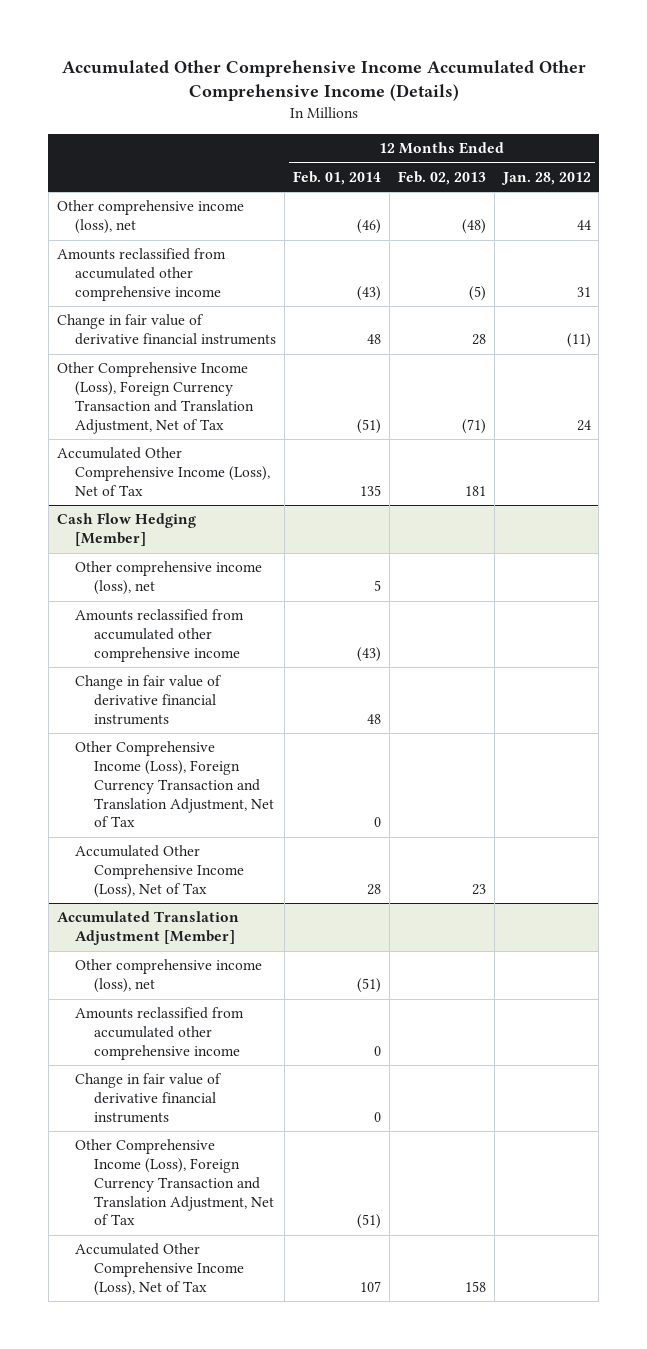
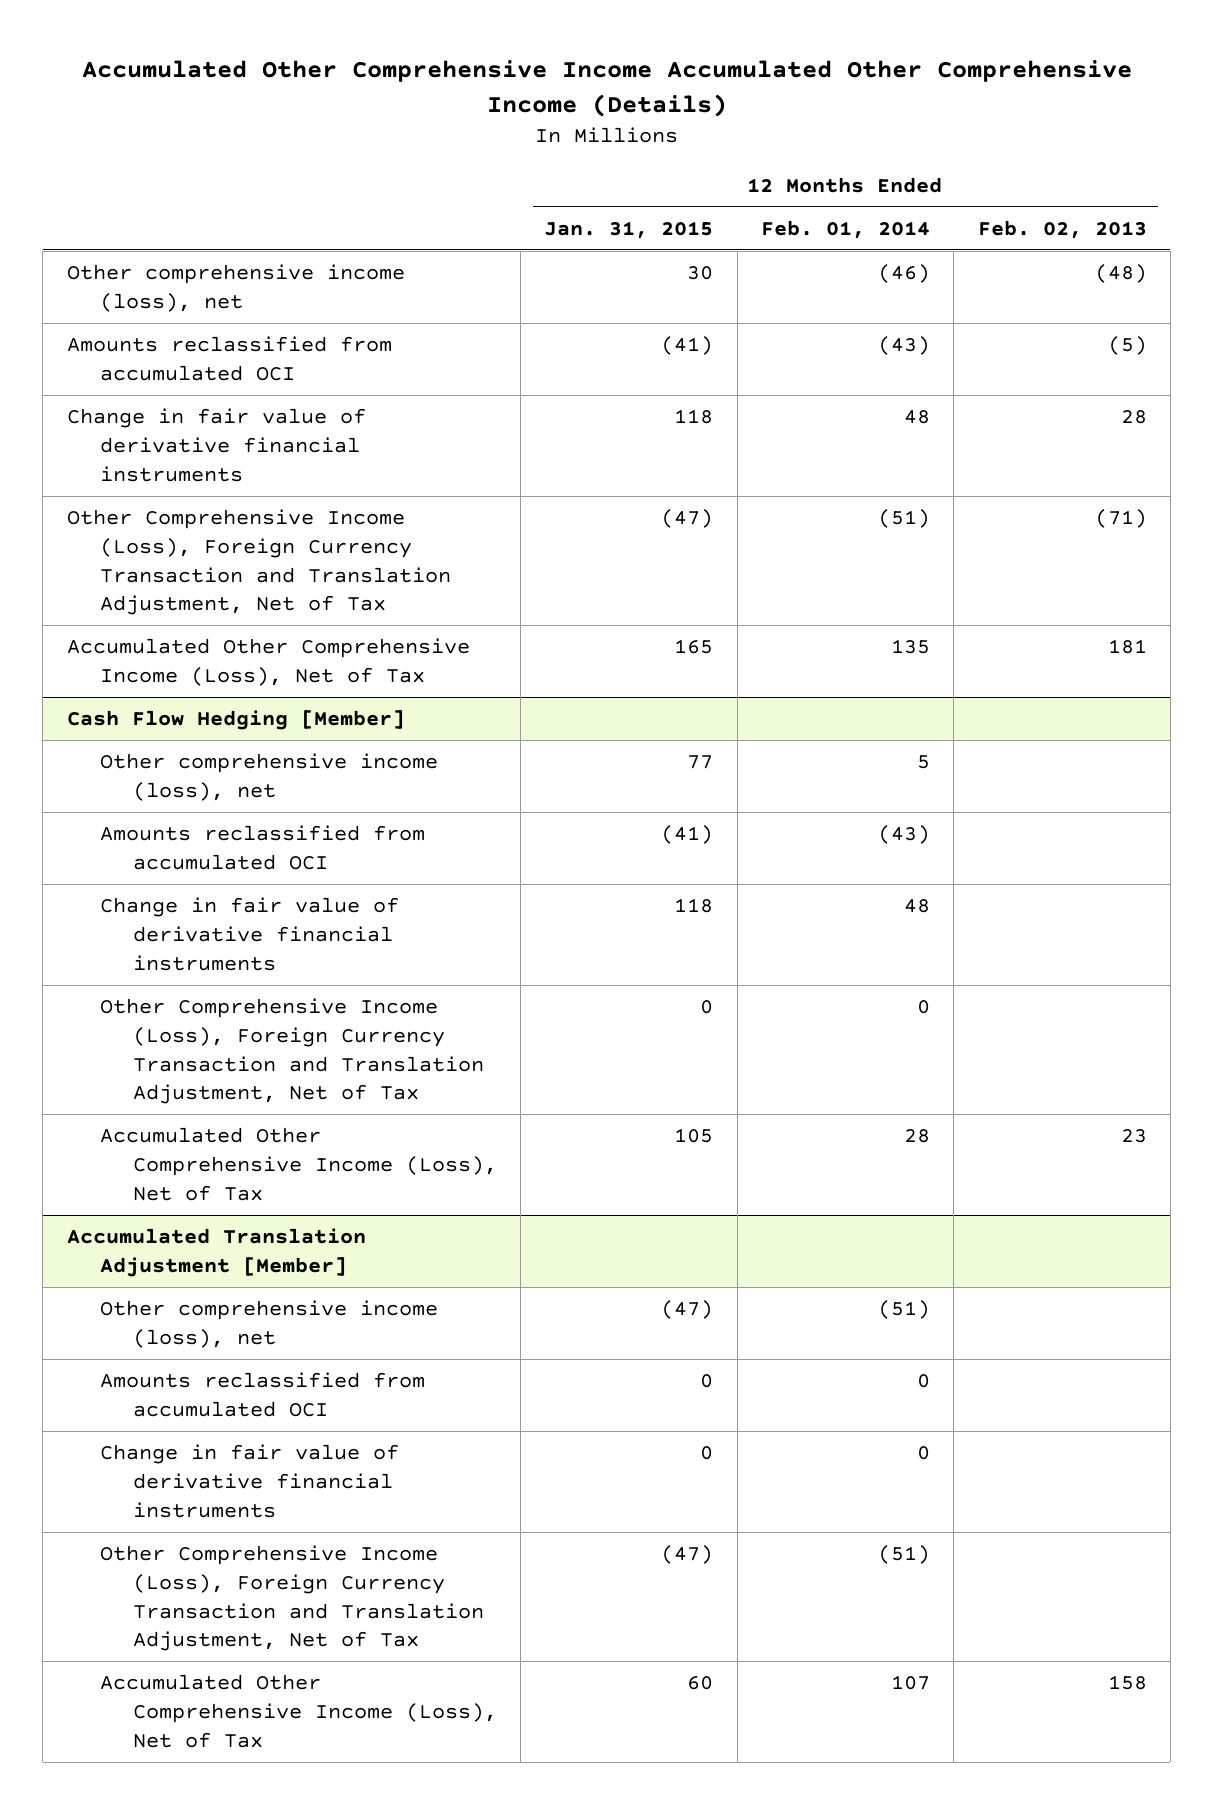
[500,172,591,186] Jan. 28, 2012 -> none
none -> [544,220,714,239] Jan. 31, 2015
[56,248,226,301] Amounts reclassified from accumulated other comprehensive income -> [66,336,392,381] Amounts reclassified from accumulated OCI
[75,609,245,662] Amounts reclassified from accumulated other comprehensive income -> [99,825,425,870] Amounts reclassified from accumulated OCI
[75,1007,245,1060] Amounts reclassified from accumulated other comprehensive income -> [99,1372,425,1417] Amounts reclassified from accumulated OCI

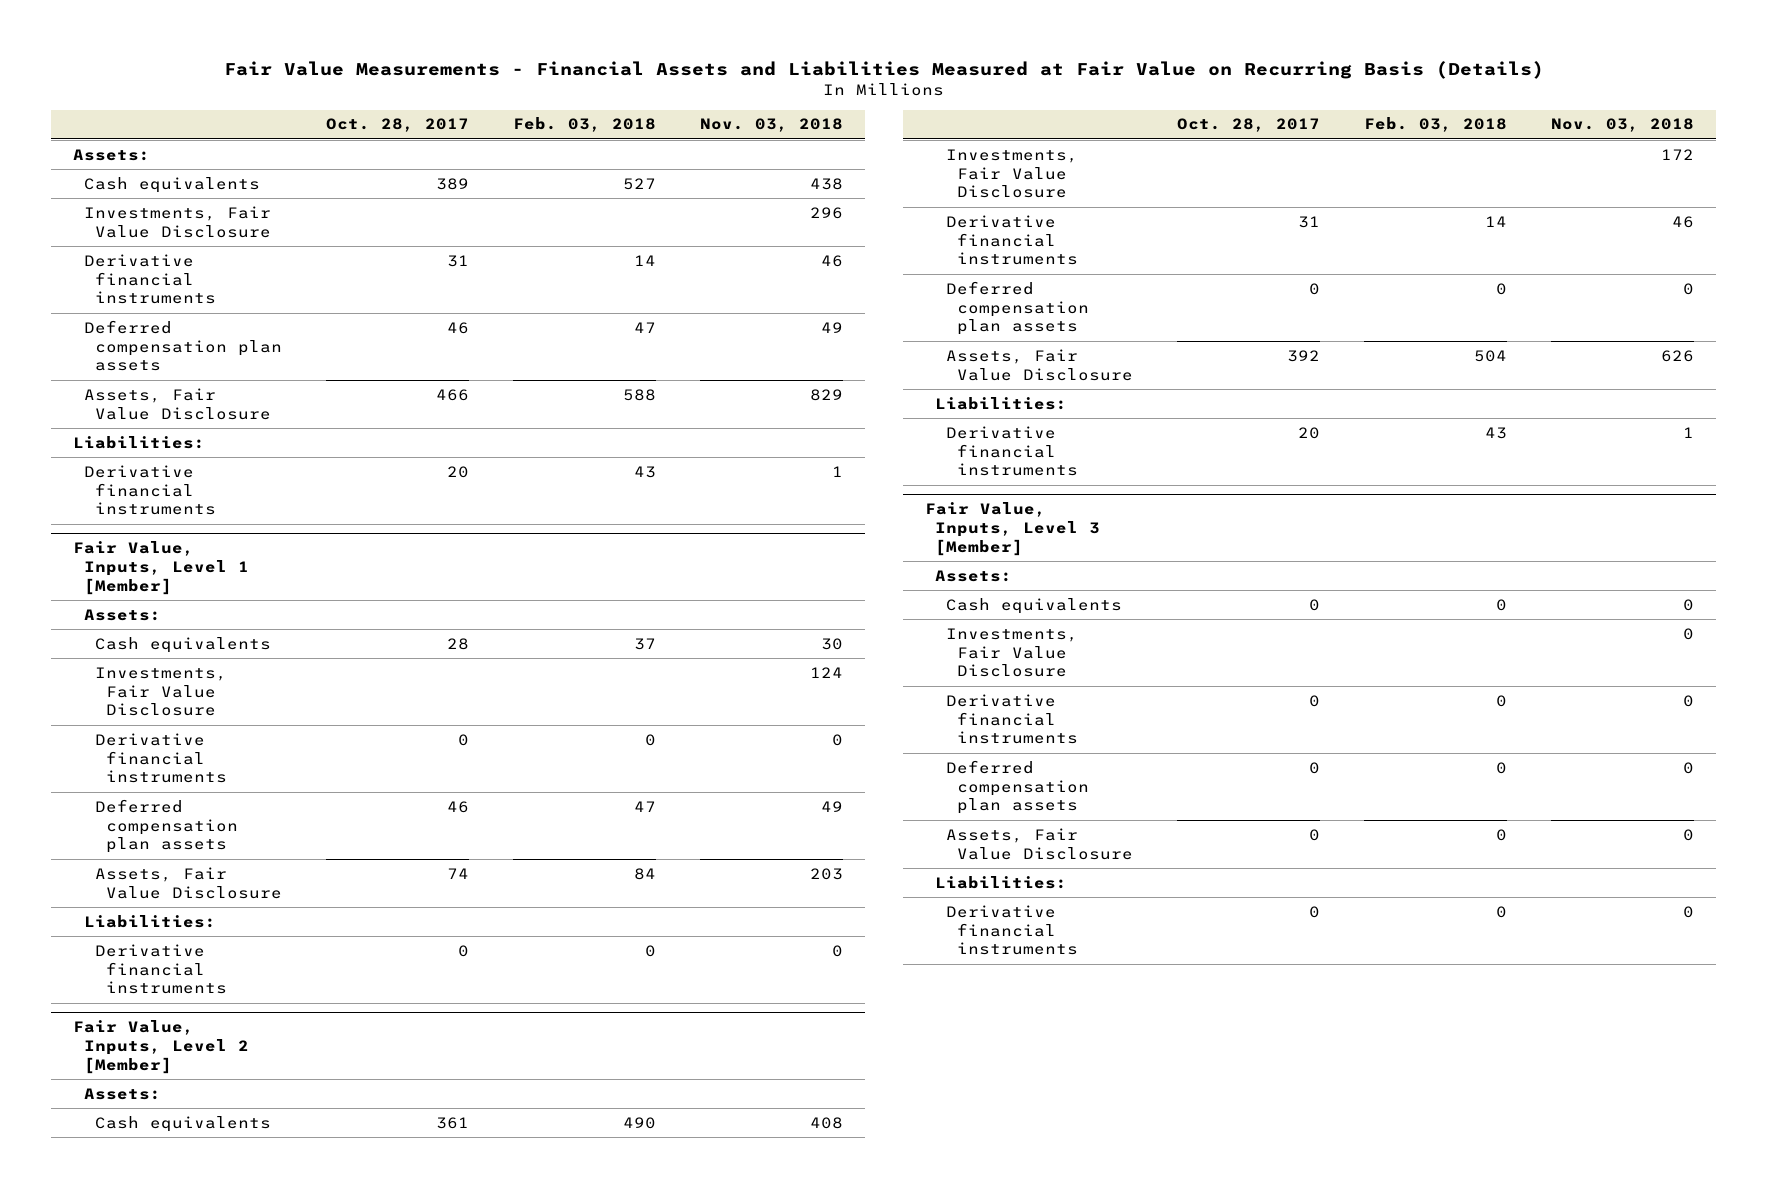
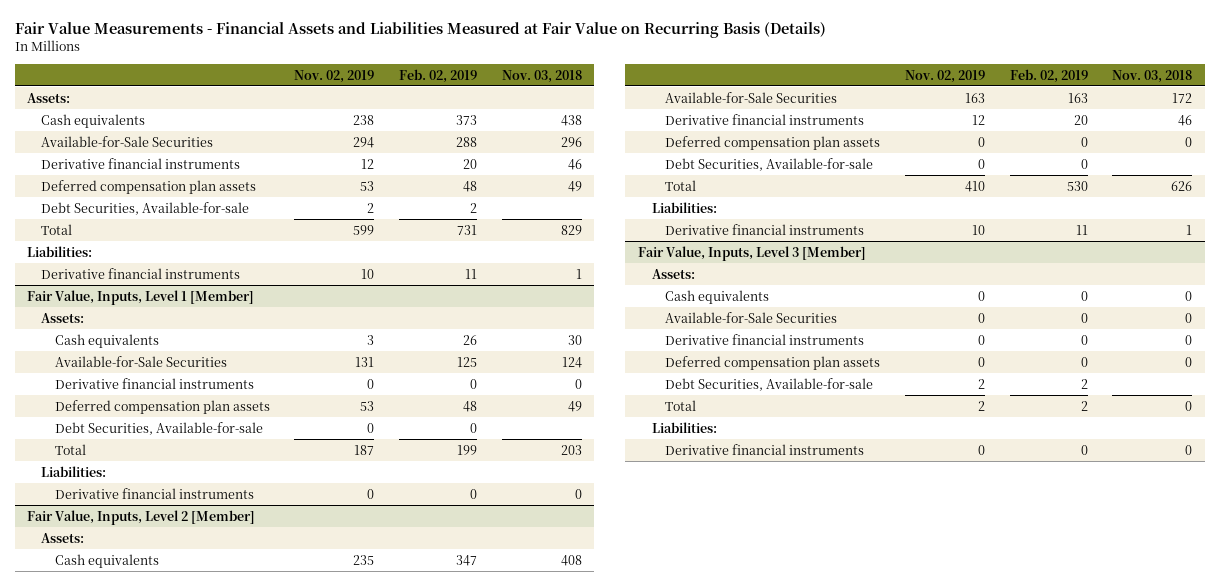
[326,118,470,133] Oct. 28, 2017 -> none
[513,117,657,133] Feb. 03, 2018 -> none
none -> [294,69,375,83] Nov. 02, 2019
none -> [399,68,478,83] Feb. 02, 2019
[84,205,272,238] Investments, Fair Value Disclosure -> [41,135,214,147] Available-for-Sale Securities
none -> [41,201,250,215] Debt Securities, Available-for-sale
[84,387,272,420] Assets, Fair Value Disclosure -> [41,223,73,235] Total
[95,666,228,717] Investments, Fair Value Disclosure -> [54,355,227,367] Available-for-Sale Securities
none -> [54,421,263,435] Debt Securities, Available-for-sale
[95,866,282,899] Assets, Fair Value Disclosure -> [54,443,86,455] Total
[946,148,1079,199] Investments, Fair Value Disclosure -> [665,91,838,103] Available-for-Sale Securities
none -> [665,157,874,171] Debt Securities, Available-for-sale
[946,348,1134,381] Assets, Fair Value Disclosure -> [665,179,697,191] Total
[946,627,1079,678] Investments, Fair Value Disclosure -> none
none -> [665,311,838,323] Available-for-Sale Securities
none -> [665,377,874,391] Debt Securities, Available-for-sale
[946,827,1134,860] Assets, Fair Value Disclosure -> [665,399,697,411] Total

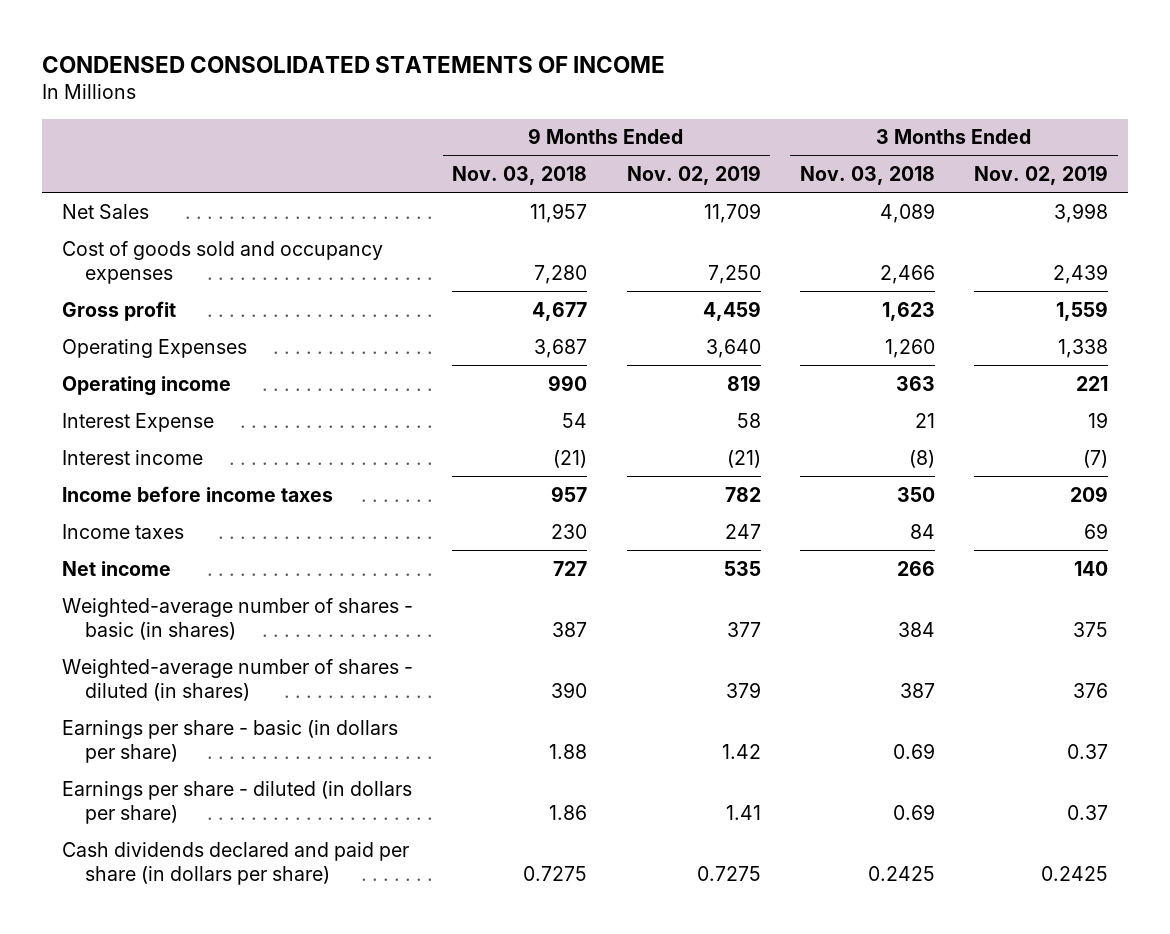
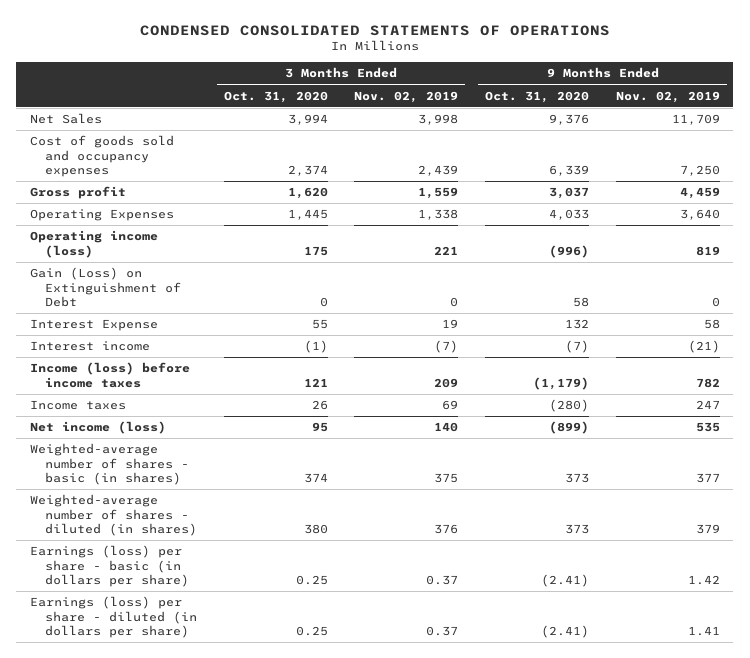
[42,55,666,73] CONDENSED CONSOLIDATED STATEMENTS OF INCOME -> [139,24,610,36] CONDENSED CONSOLIDATED STATEMENTS OF OPERATIONS
[452,166,588,186] Nov. 03, 2018 -> none
[799,166,935,186] Nov. 03, 2018 -> none
none -> [223,90,328,103] Oct. 31, 2020
none -> [485,90,590,103] Oct. 31, 2020
[62,375,232,396] Operating income -> [29,230,158,258] Operating income (loss)
none -> [29,267,181,308] Gain (Loss) on Extinguishment of Debt
[62,485,334,502] Income before income taxes -> [29,362,190,388] Income (loss) before income taxes
[62,560,172,576] Net income -> [29,421,166,435] Net income (loss)
[62,841,410,885] Cash dividends declared and paid per share (in dollars per share) -> none
[62,719,399,763] Earnings per share - basic (in dollars per share) -> [29,545,189,588] Earnings (loss) per share - basic (in dollars per share)
[62,780,413,824] Earnings per share - diluted (in dollars per share) -> [29,596,197,639] Earnings (loss) per share - diluted (in dollars per share)

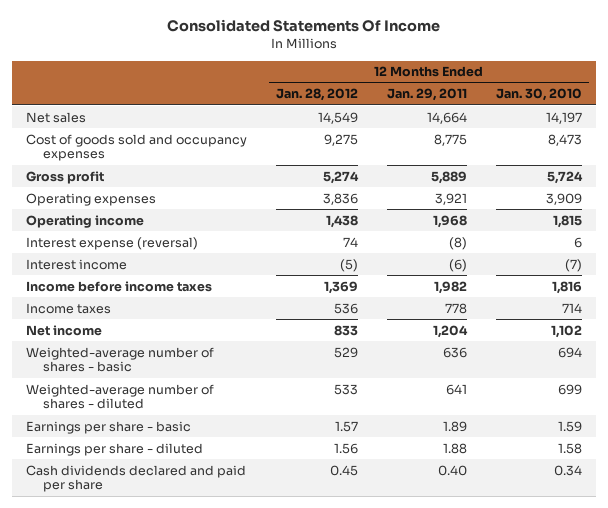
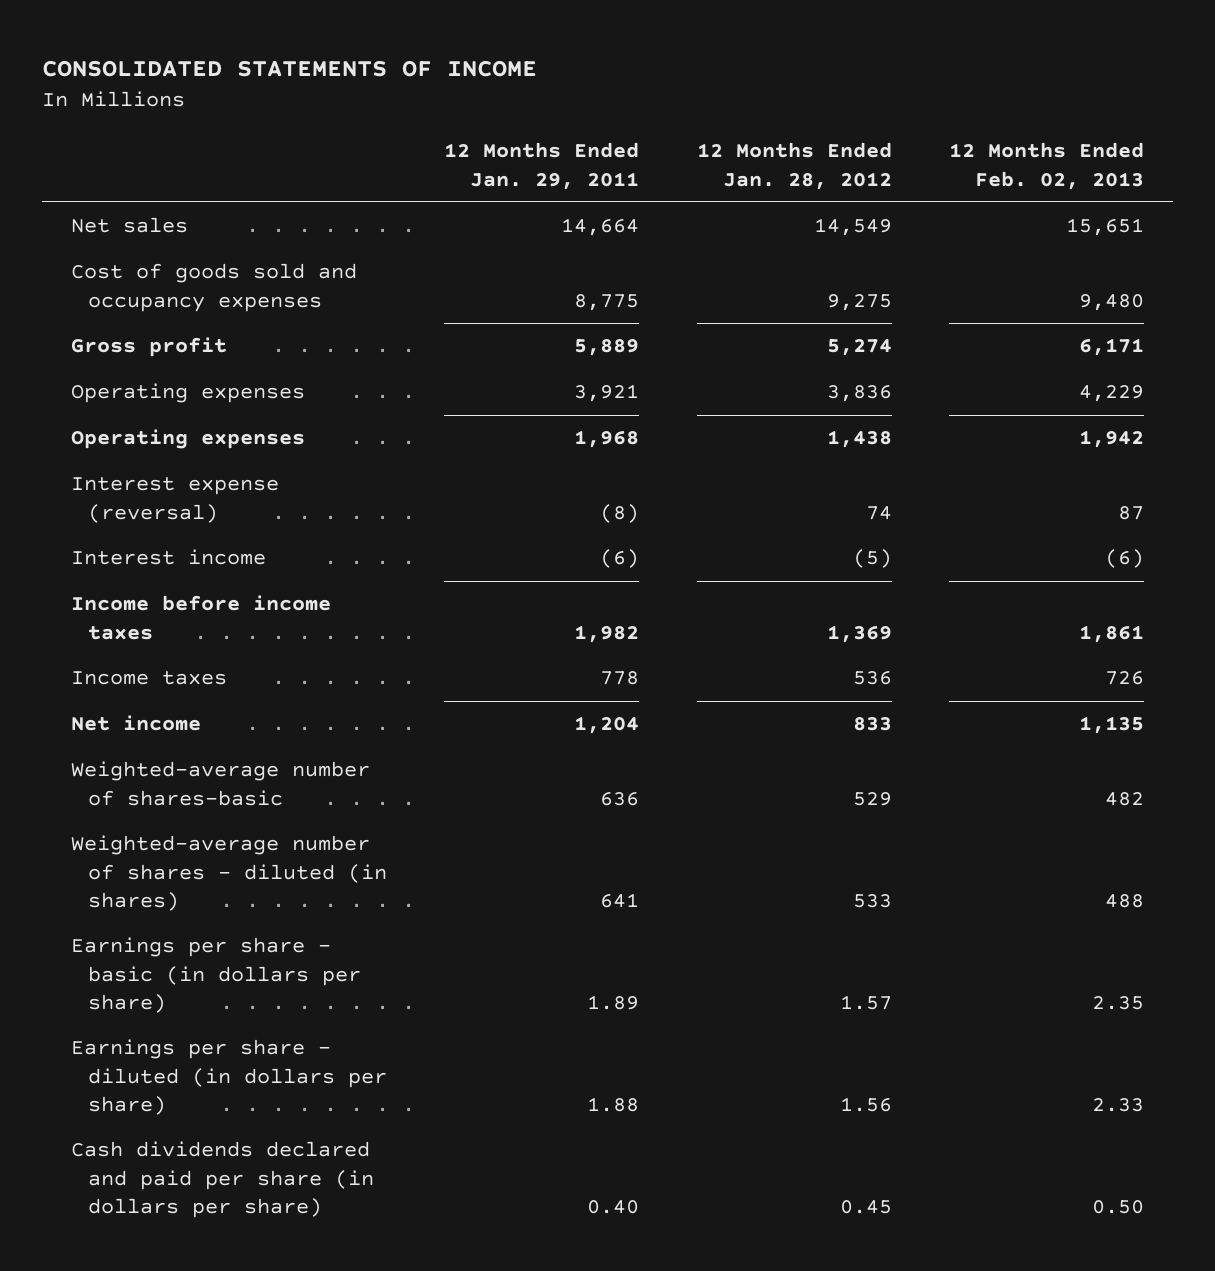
[167,19,441,33] Consolidated Statements Of Income -> [41,60,537,78] CONSOLIDATED STATEMENTS OF INCOME
[495,88,582,102] Jan. 30, 2010 -> none
none -> [949,142,1145,190] 12 Months Ended Feb. 02, 2013
[26,214,145,228] Operating income -> [70,429,305,450] Operating expenses
[26,346,215,373] Weighted-average number of shares - basic -> [70,761,370,806] Weighted-average number of shares-basic
[26,383,215,410] Weighted-average number of shares - diluted -> [70,835,387,912] Weighted-average number of shares - diluted (in shares)
[26,420,192,434] Earnings per share - basic -> [70,937,361,1014] Earnings per share - basic (in dollars per share)
[26,442,204,456] Earnings per share - diluted -> [70,1039,387,1116] Earnings per share - diluted (in dollars per share)
[26,464,247,493] Cash dividends declared and paid per share -> [70,1141,374,1219] Cash dividends declared and paid per share (in dollars per share)

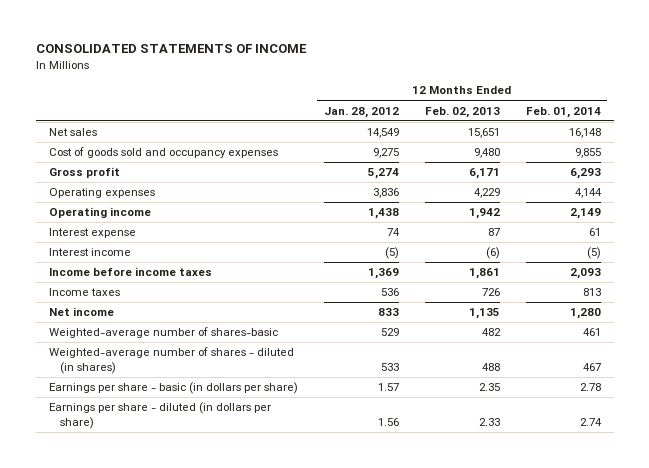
[444,142,640,190] 12 Months Ended Jan. 29, 2011 -> none
none -> [525,106,601,118] Feb. 01, 2014
[70,429,305,450] Operating expenses -> [48,207,151,219] Operating income
[70,477,279,523] Interest expense (reversal) -> [48,228,136,239] Interest expense
[70,1141,374,1219] Cash dividends declared and paid per share (in dollars per share) -> none

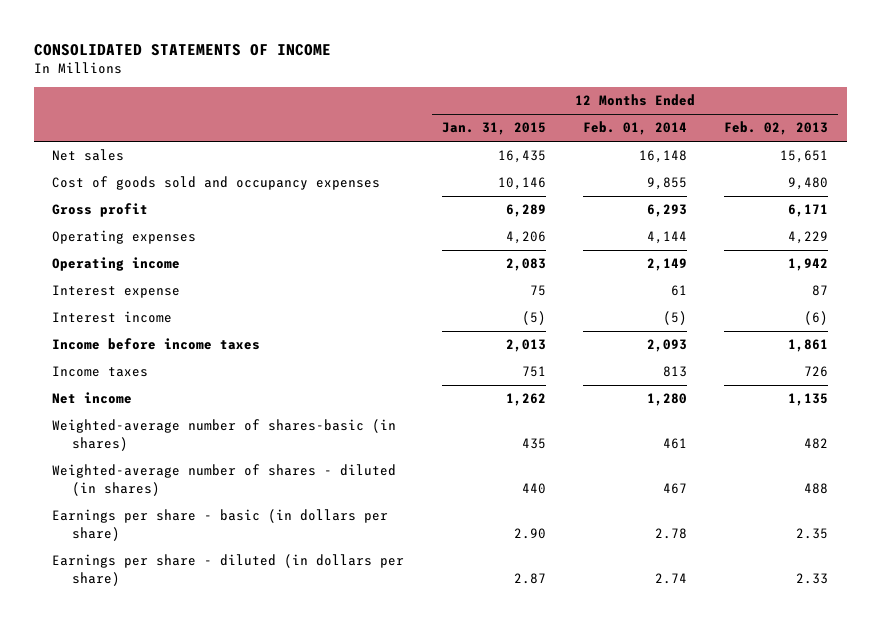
[323,106,399,118] Jan. 28, 2012 -> none
none -> [441,122,546,136] Jan. 31, 2015
[48,327,278,339] Weighted-average number of shares-basic -> [52,419,397,451] Weighted-average number of shares-basic (in shares)

